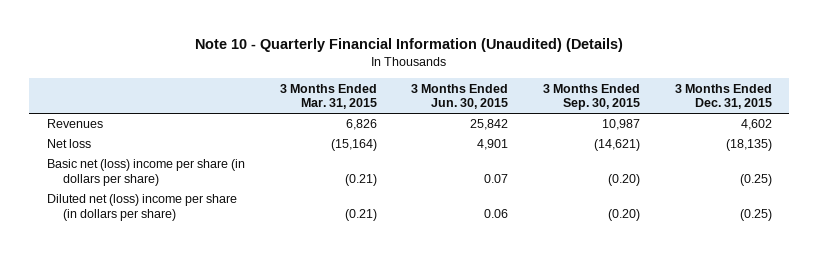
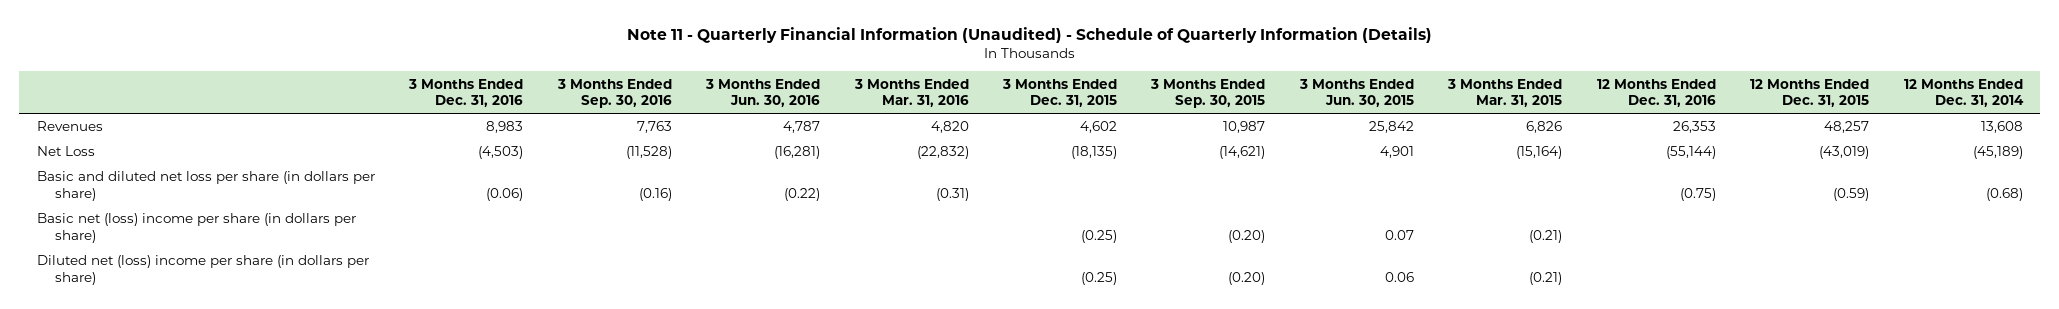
[195,37,624,52] Note 10 - Quarterly Financial Information (Unaudited) (Details) -> [626,27,1432,44] Note 11 - Quarterly Financial Information (Unaudited) - Schedule of Quarterly Information (Details)
none -> [408,78,524,108] 3 Months Ended Dec. 31, 2016
none -> [556,78,672,109] 3 Months Ended Sep. 30, 2016
none -> [705,78,821,108] 3 Months Ended Jun. 30, 2016
none -> [853,78,969,108] 3 Months Ended Mar. 31, 2016
none -> [1596,78,1716,108] 12 Months Ended Dec. 31, 2016
none -> [1750,78,1870,108] 12 Months Ended Dec. 31, 2015
none -> [1903,78,2024,108] 12 Months Ended Dec. 31, 2014
[46,139,91,149] Net loss -> [36,146,95,157] Net Loss
none -> [36,171,375,202] Basic and diluted net loss per share (in dollars per share)

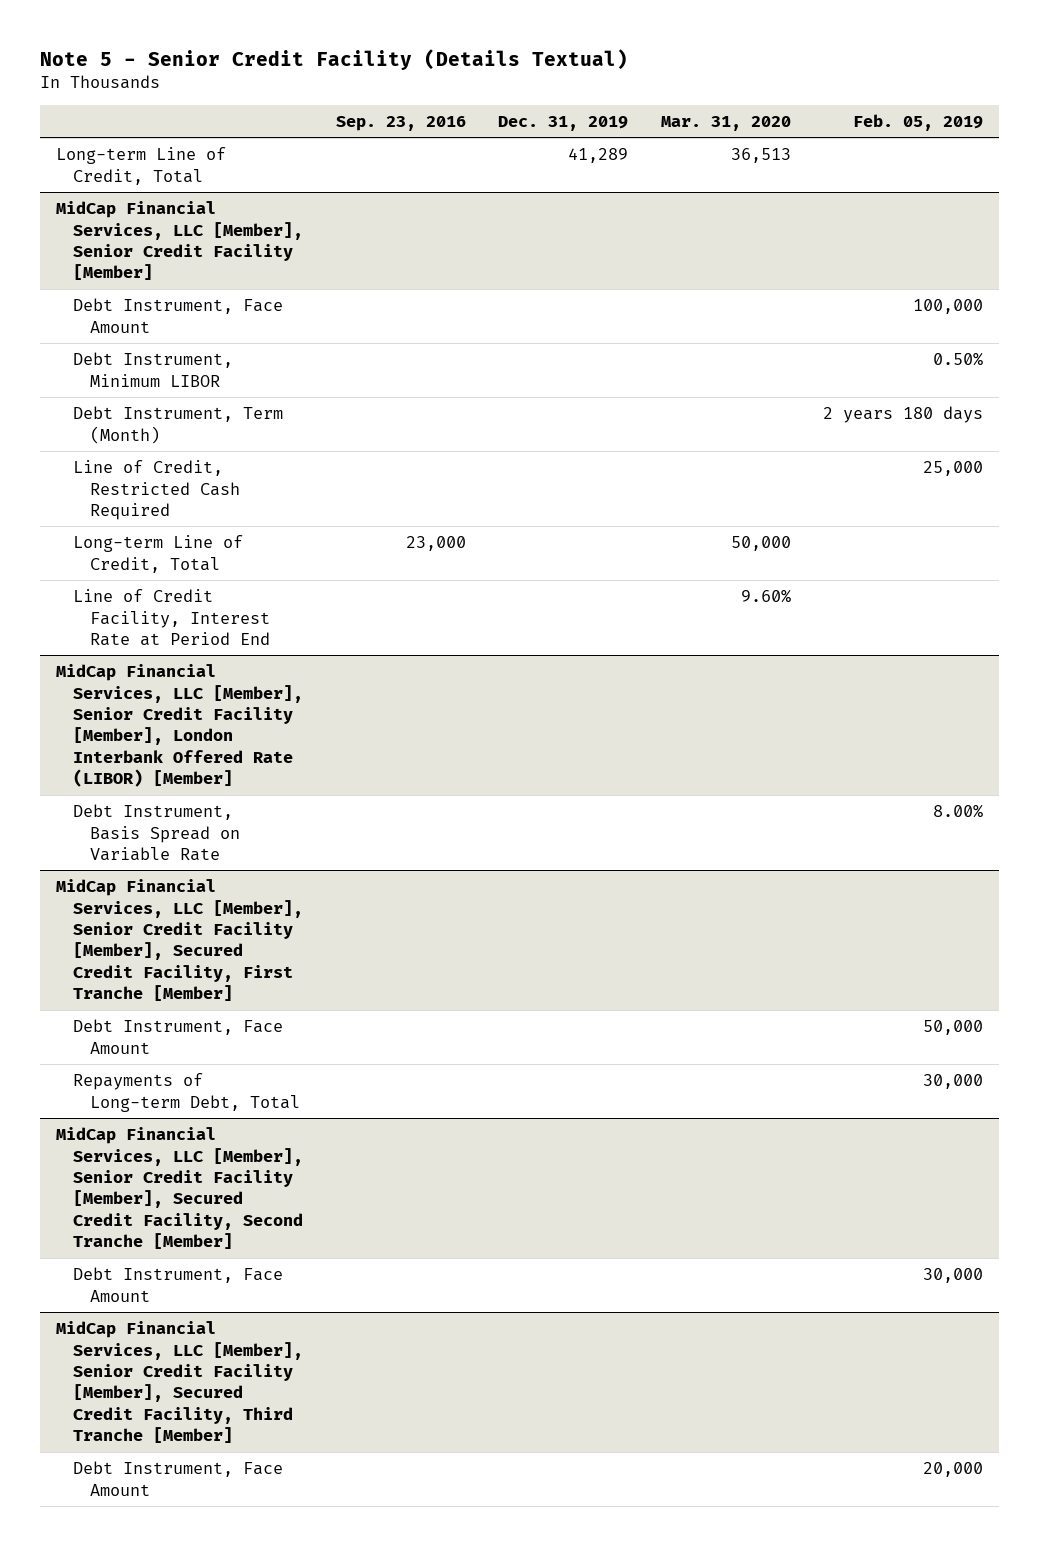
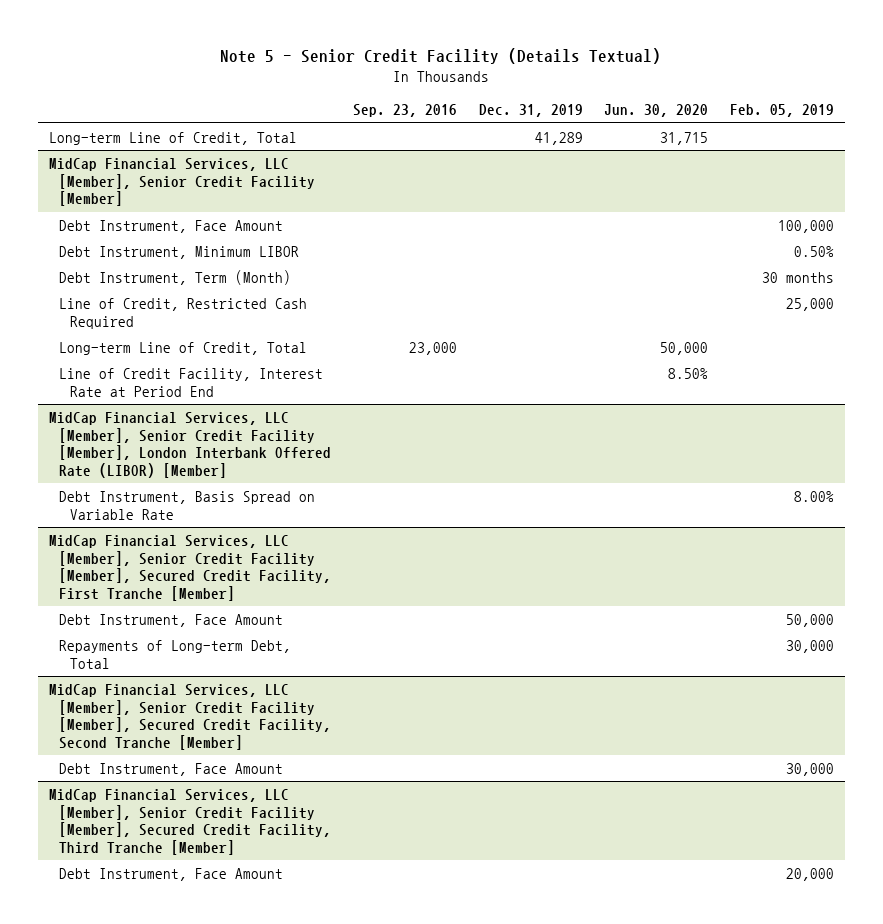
[660,115,791,131] Mar. 31, 2020 -> none
none -> [604,104,709,118] Jun. 30, 2020
[823,406,984,424] 2 years 180 days -> [761,271,834,283] 30 months

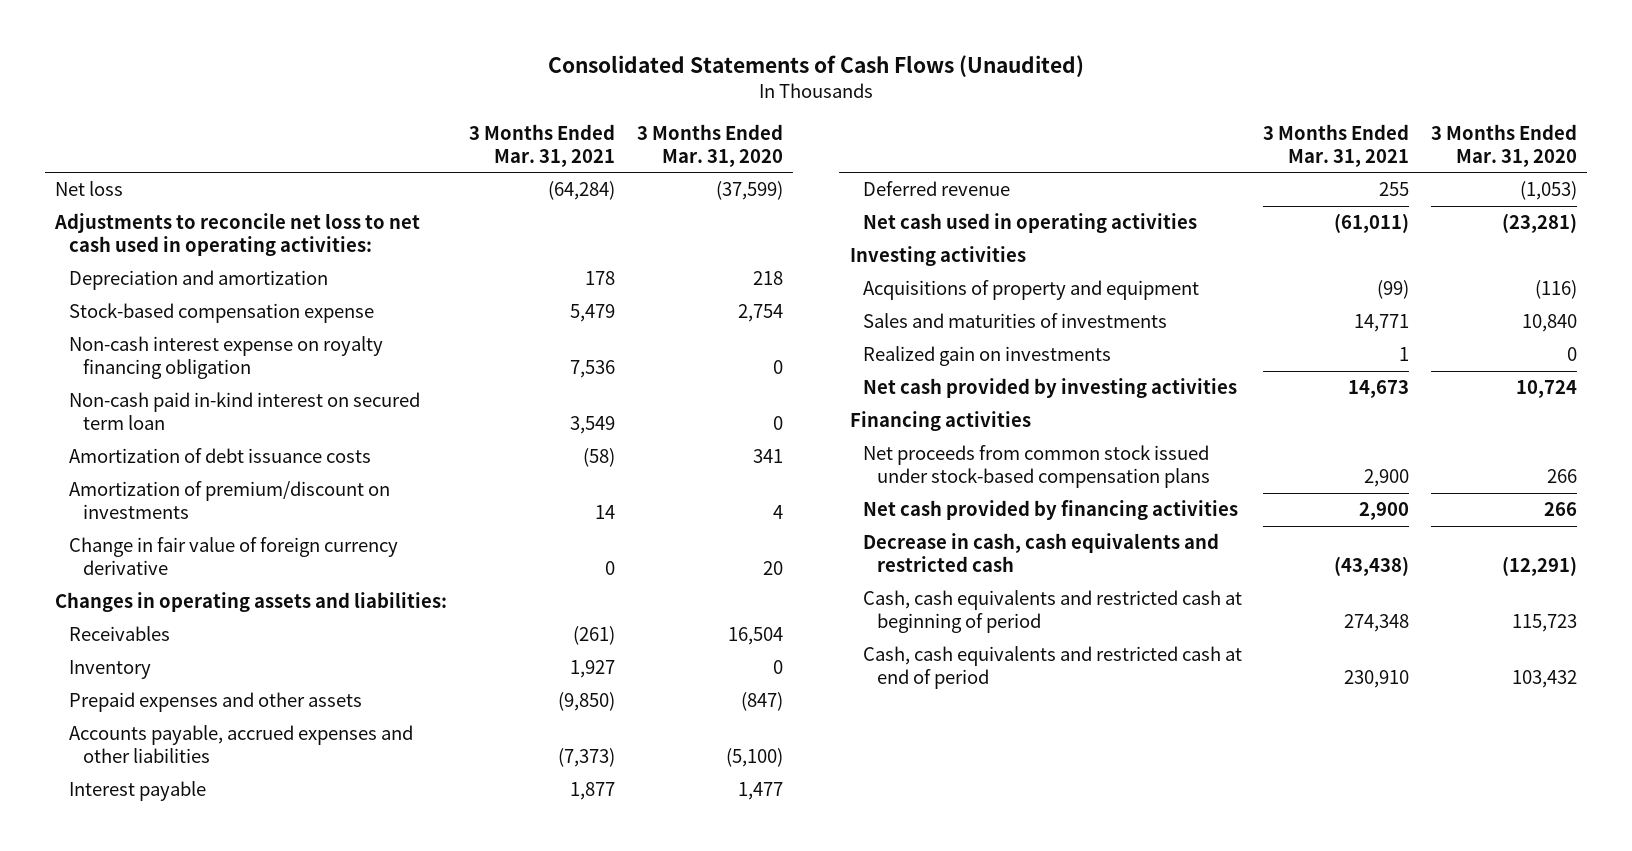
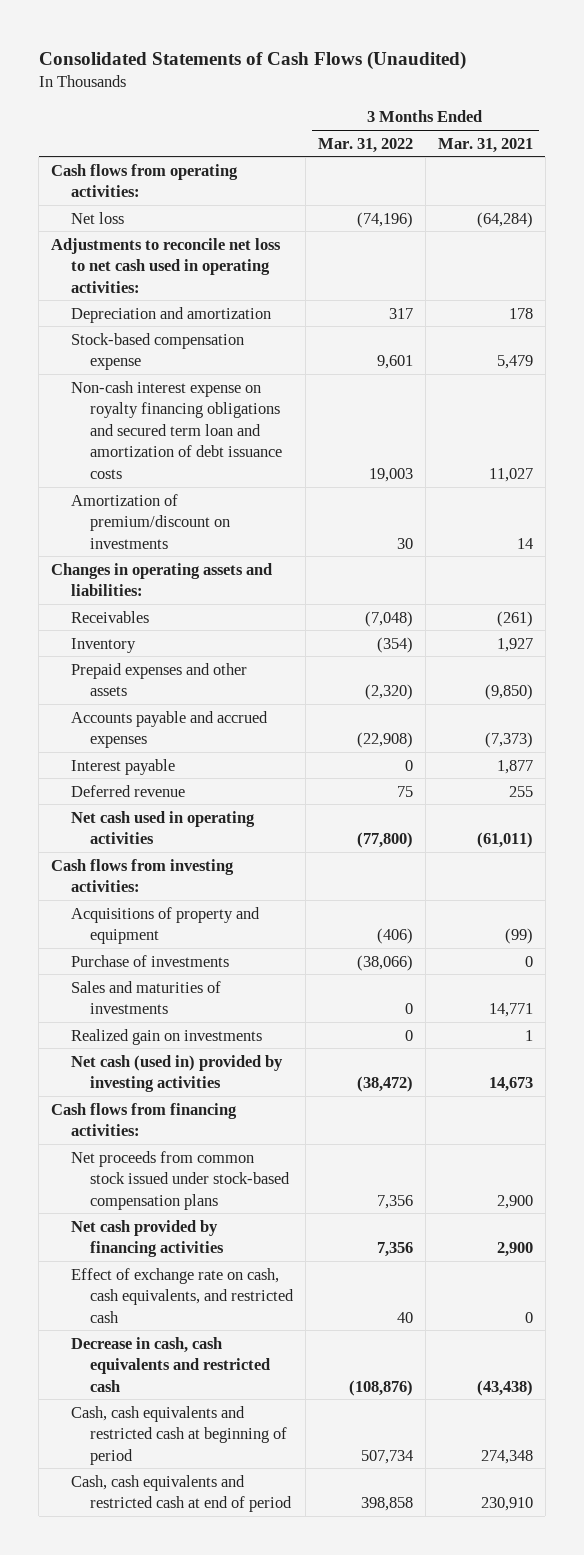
[636,123,783,167] 3 Months Ended Mar. 31, 2020 -> none
none -> [318,137,414,153] Mar. 31, 2022
none -> [51,163,239,198] Cash flows from operating activities:
[69,336,384,380] Non-cash interest expense on royalty financing obligation -> none
[69,392,421,431] Non-cash paid in-kind interest on secured term loan -> none
[69,448,372,464] Amortization of debt issuance costs -> none
none -> [70,380,283,479] Non-cash interest expense on royalty financing obligations and secured term loan and amortization of debt issuance costs
[69,537,399,576] Change in fair value of foreign currency derivative -> none
[69,725,414,764] Accounts payable, accrued expenses and other liabilities -> [70,710,268,749] Accounts payable and accrued expenses
[849,246,1026,267] Investing activities -> [51,858,235,893] Cash flows from investing activities:
none -> [70,954,229,967] Purchase of investments
[863,378,1238,399] Net cash provided by investing activities -> [70,1054,283,1093] Net cash (used in) provided by investing activities
[849,411,1031,432] Financing activities -> [51,1102,238,1137] Cash flows from financing activities:
none -> [70,1267,295,1323] Effect of exchange rate on cash, cash equivalents, and restricted cash

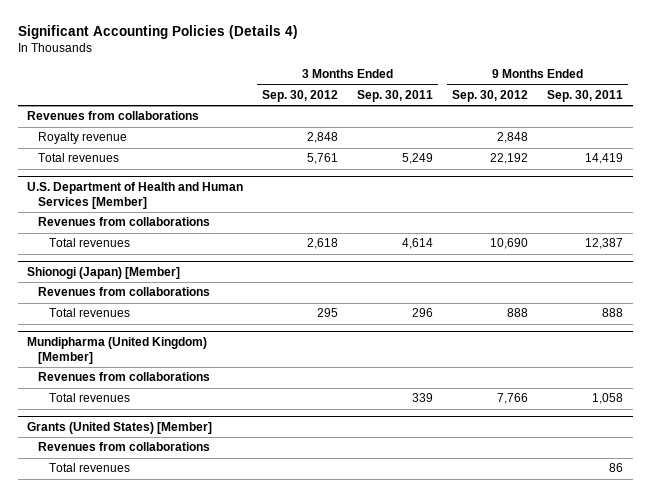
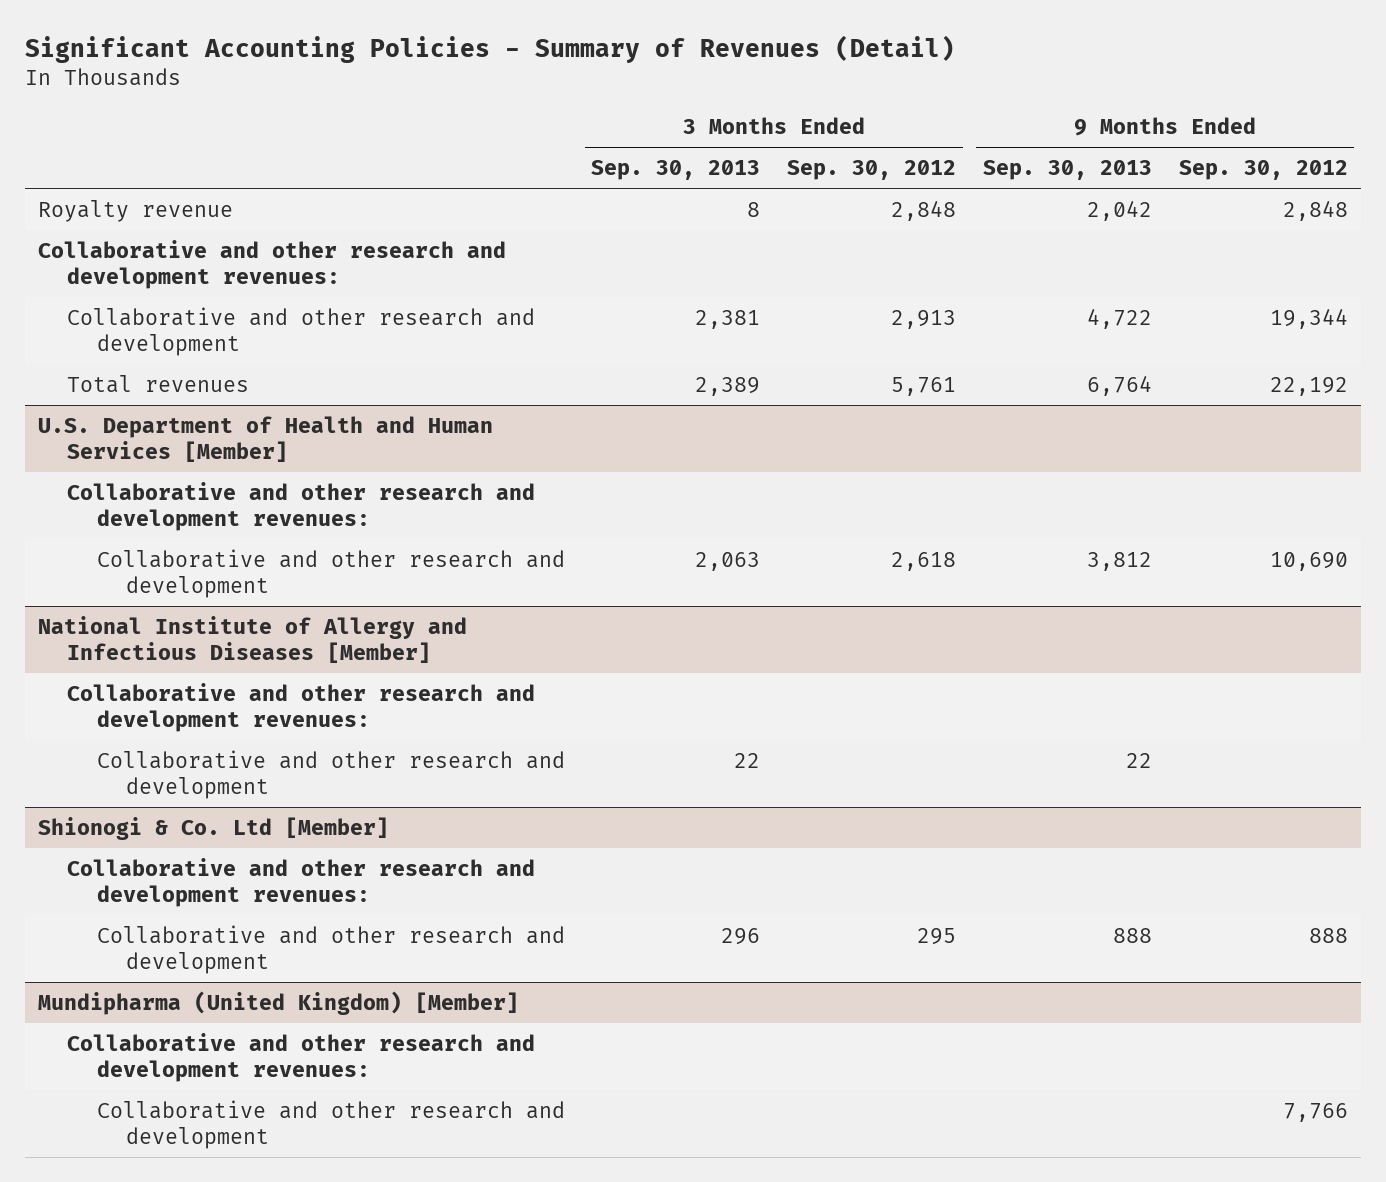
[17,25,298,40] Significant Accounting Policies (Details 4) -> [24,35,955,64] Significant Accounting Policies - Summary of Revenues (Detail)
[357,90,434,103] Sep. 30, 2011 -> none
[547,90,624,103] Sep. 30, 2011 -> none
none -> [591,159,761,180] Sep. 30, 2013
none -> [982,159,1152,180] Sep. 30, 2013
[27,111,200,121] Revenues from collaborations -> none
none -> [38,239,507,290] Collaborative and other research and development revenues:
none -> [67,306,536,357] Collaborative and other research and development
[38,217,211,227] Revenues from collaborations -> none
[27,266,181,279] Shionogi (Japan) [Member] -> none
[38,287,211,297] Revenues from collaborations -> none
none -> [67,481,536,532] Collaborative and other research and development revenues:
[49,238,131,248] Total revenues -> [96,548,565,599] Collaborative and other research and development
none -> [38,615,468,664] National Institute of Allergy and Infectious Diseases [Member]
none -> [67,682,536,733] Collaborative and other research and development revenues:
none -> [96,749,565,800] Collaborative and other research and development
none -> [38,816,390,840] Shionogi & Co. Ltd [Member]
none -> [67,857,536,908] Collaborative and other research and development revenues:
[49,308,131,318] Total revenues -> [96,924,565,975] Collaborative and other research and development
[38,372,211,382] Revenues from collaborations -> none
[27,421,213,434] Grants (United States) [Member] -> none
[38,442,211,452] Revenues from collaborations -> none
[49,463,131,473] Total revenues -> none
none -> [67,1032,536,1083] Collaborative and other research and development revenues:
[49,393,131,403] Total revenues -> [96,1099,565,1150] Collaborative and other research and development

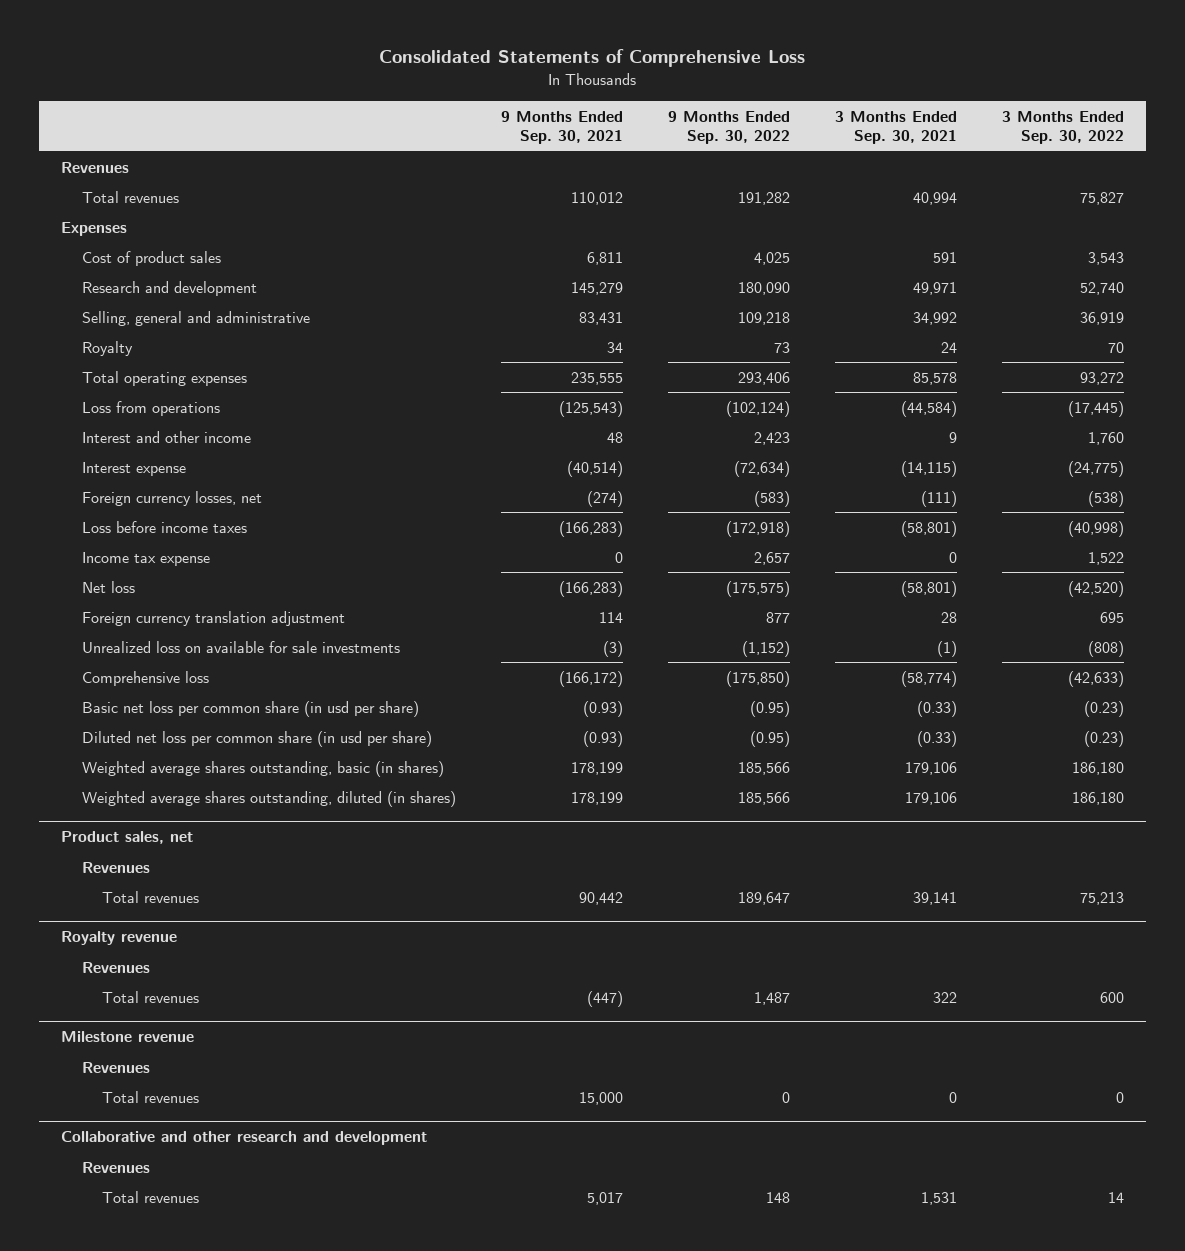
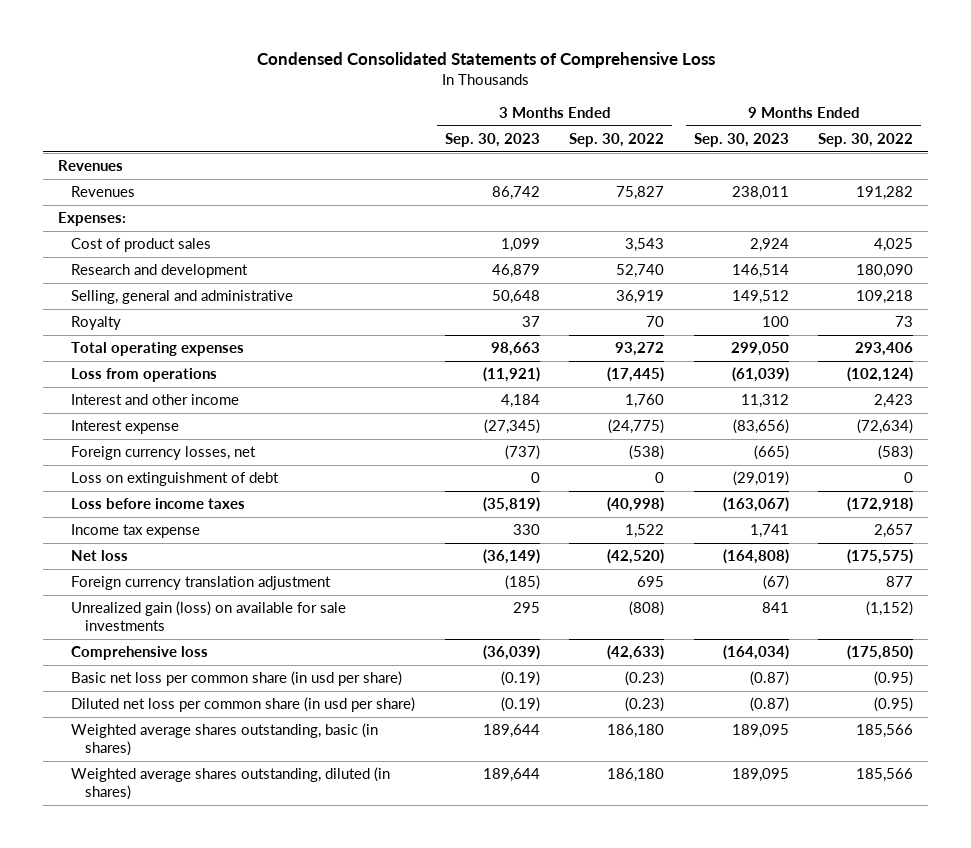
[379,49,806,68] Consolidated Statements of Comprehensive Loss -> [256,52,715,69] Condensed Consolidated Statements of Comprehensive Loss
[500,111,623,145] 9 Months Ended Sep. 30, 2021 -> none
[834,111,957,145] 3 Months Ended Sep. 30, 2021 -> none
none -> [444,132,540,147] Sep. 30, 2023
none -> [693,132,789,147] Sep. 30, 2023
[81,190,179,203] Total revenues -> [71,186,136,198] Revenues
[61,221,128,236] Expenses -> [57,212,126,227] Expenses:
none -> [71,472,280,487] Loss on extinguishment of debt
[81,640,400,653] Unrealized loss on available for sale investments -> [71,601,347,632] Unrealized gain (loss) on available for sale investments
[61,831,194,845] Product sales, net -> none
[81,861,150,873] Revenues -> none
[102,890,200,903] Total revenues -> none
[61,931,178,946] Royalty revenue -> none
[81,961,150,973] Revenues -> none
[102,990,200,1003] Total revenues -> none
[61,1031,195,1043] Milestone revenue -> none
[81,1061,150,1073] Revenues -> none
[102,1090,200,1103] Total revenues -> none
[61,1131,428,1146] Collaborative and other research and development -> none
[81,1161,150,1173] Revenues -> none
[102,1190,200,1203] Total revenues -> none

